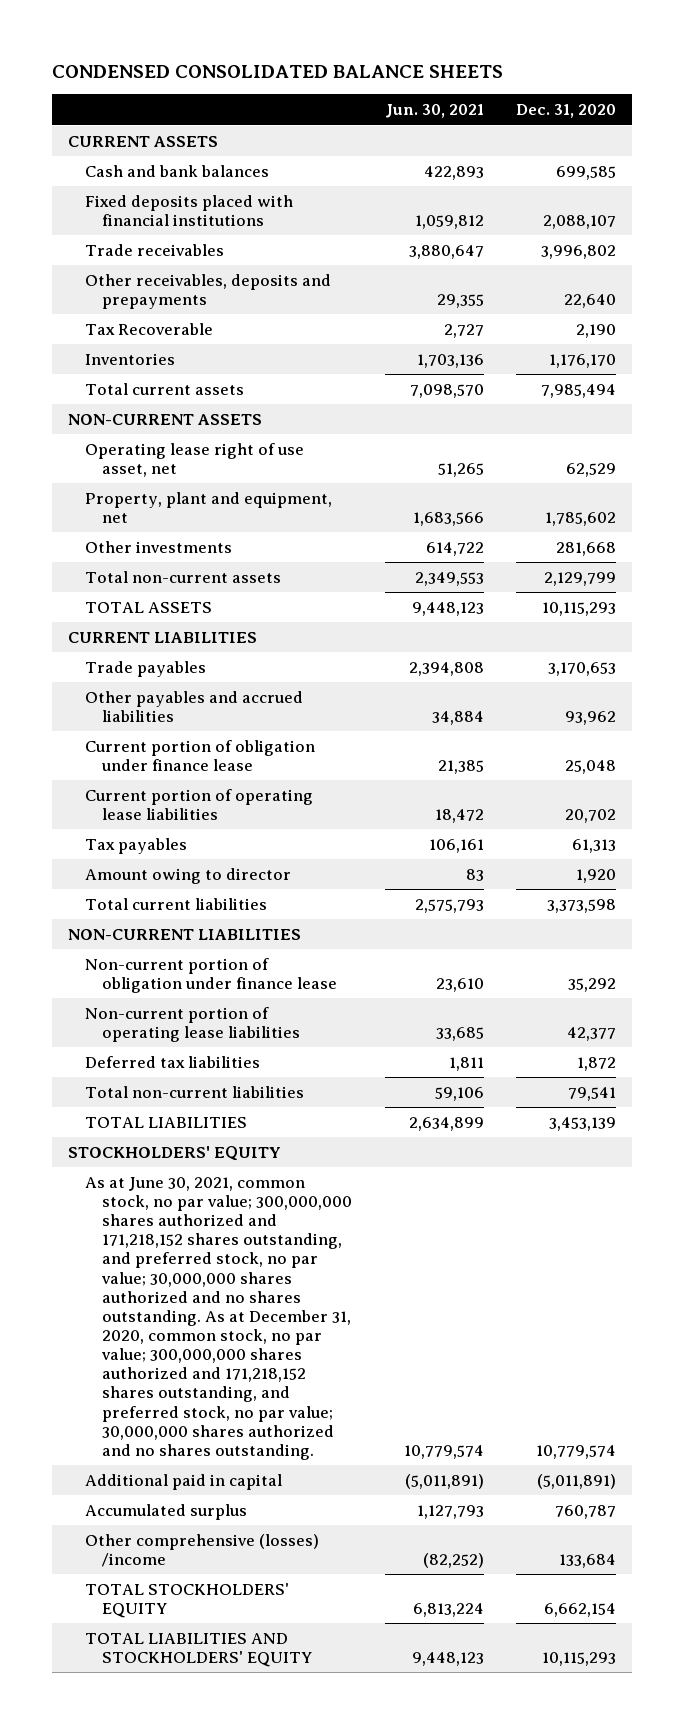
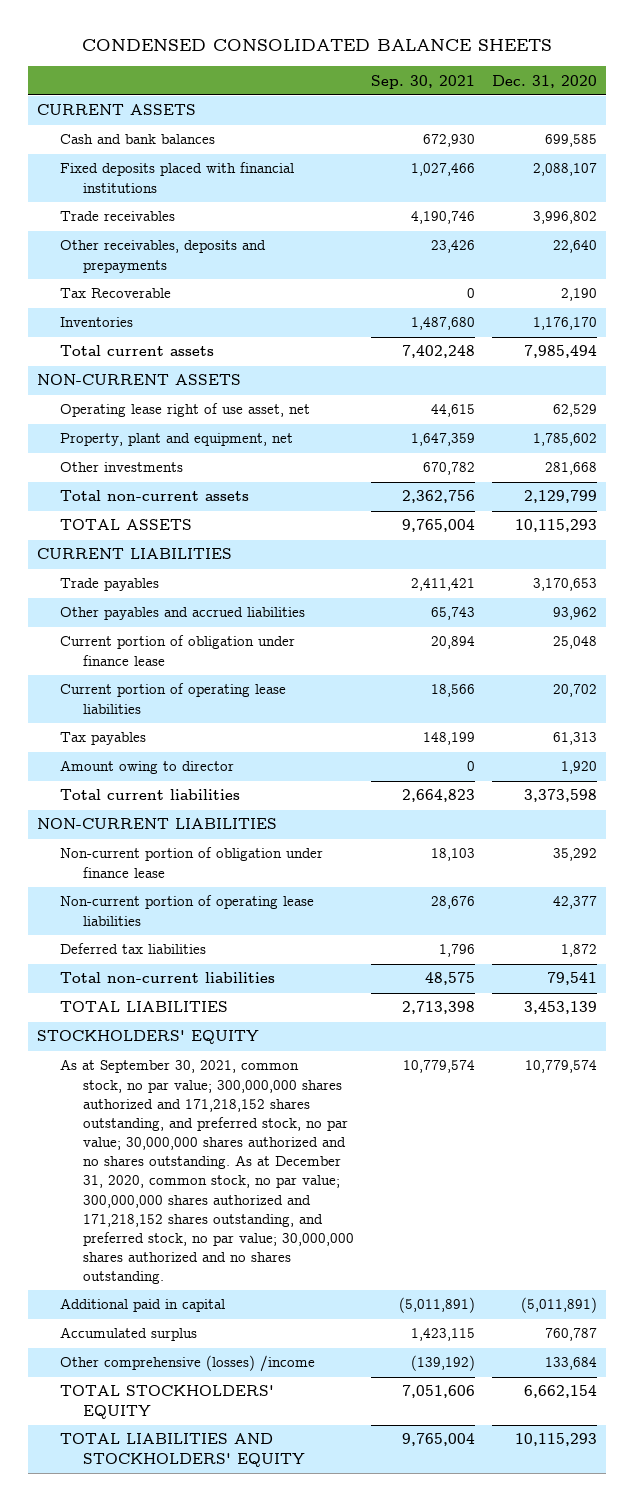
[384,104,484,119] Jun. 30, 2021 -> none
none -> [371,74,476,89] Sep. 30, 2021
[85,1176,353,1460] As at June 30, 2021, common stock, no par value; 300,000,000 shares authorized and 171,218,152 shares outstanding, and preferred stock, no par value; 30,000,000 shares authorized and no shares outstanding. As at December 31, 2020, common stock, no par value; 300,000,000 shares authorized and 171,218,152 shares outstanding, and preferred stock, no par value; 30,000,000 shares authorized and no shares outstanding. -> [60,1059,355,1285] As at September 30, 2021, common stock, no par value; 300,000,000 shares authorized and 171,218,152 shares outstanding, and preferred stock, no par value; 30,000,000 shares authorized and no shares outstanding. As at December 31, 2020, common stock, no par value; 300,000,000 shares authorized and 171,218,152 shares outstanding, and preferred stock, no par value; 30,000,000 shares authorized and no shares outstanding.

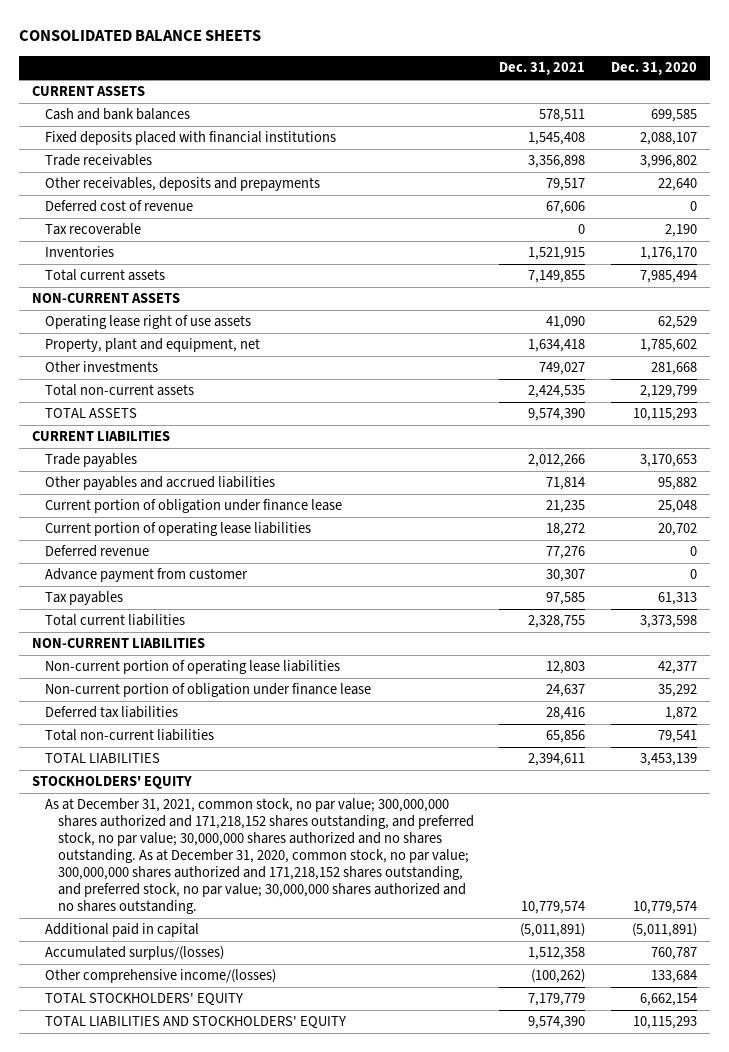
[82,39,553,52] CONDENSED CONSOLIDATED BALANCE SHEETS -> [19,30,262,42] CONSOLIDATED BALANCE SHEETS
[371,74,476,89] Sep. 30, 2021 -> none
none -> [499,62,586,76] Dec. 31, 2021
none -> [44,200,193,213] Deferred cost of revenue
[60,288,172,299] Tax Recoverable -> [44,223,141,236] Tax recoverable
[60,403,311,418] Operating lease right of use asset, net -> [44,315,251,330] Operating lease right of use assets
[553,607,598,621] 93,962 -> [657,477,697,491] 95,882
none -> [44,545,149,558] Deferred revenue
none -> [44,568,248,583] Advance payment from customer
[60,760,235,775] Amount owing to director -> none
[60,847,324,878] Non-current portion of obligation under finance lease -> [44,683,371,698] Non-current portion of obligation under finance lease
[60,1059,355,1285] As at September 30, 2021, common stock, no par value; 300,000,000 shares authorized and 171,218,152 shares outstanding, and preferred stock, no par value; 30,000,000 shares authorized and no shares outstanding. As at December 31, 2020, common stock, no par value; 300,000,000 shares authorized and 171,218,152 shares outstanding, and preferred stock, no par value; 30,000,000 shares authorized and no shares outstanding. -> [44,798,474,915] As at December 31, 2021, common stock, no par value; 300,000,000 shares authorized and 171,218,152 shares outstanding, and preferred stock, no par value; 30,000,000 shares authorized and no shares outstanding. As at December 31, 2020, common stock, no par value; 300,000,000 shares authorized and 171,218,152 shares outstanding, and preferred stock, no par value; 30,000,000 shares authorized and no shares outstanding.
[60,1327,198,1342] Accumulated surplus -> [44,946,224,961] Accumulated surplus/(losses)
[60,1355,316,1373] Other comprehensive (losses) /income -> [44,969,276,984] Other comprehensive income/(losses)

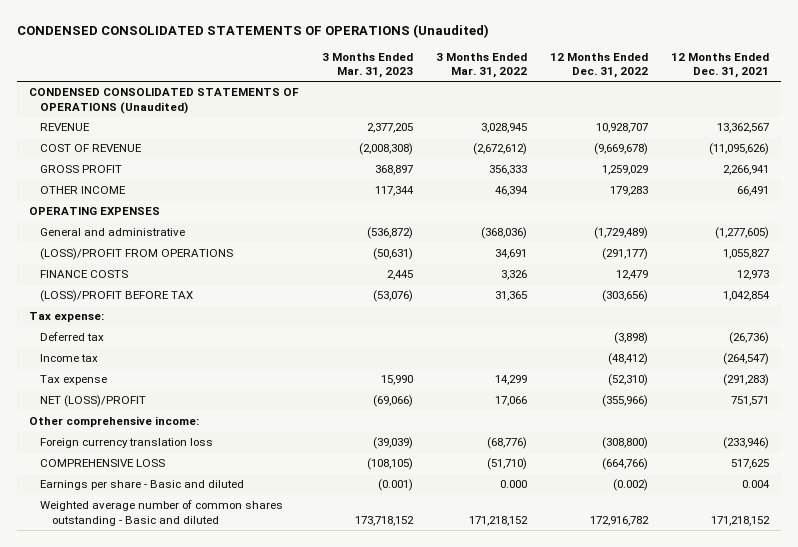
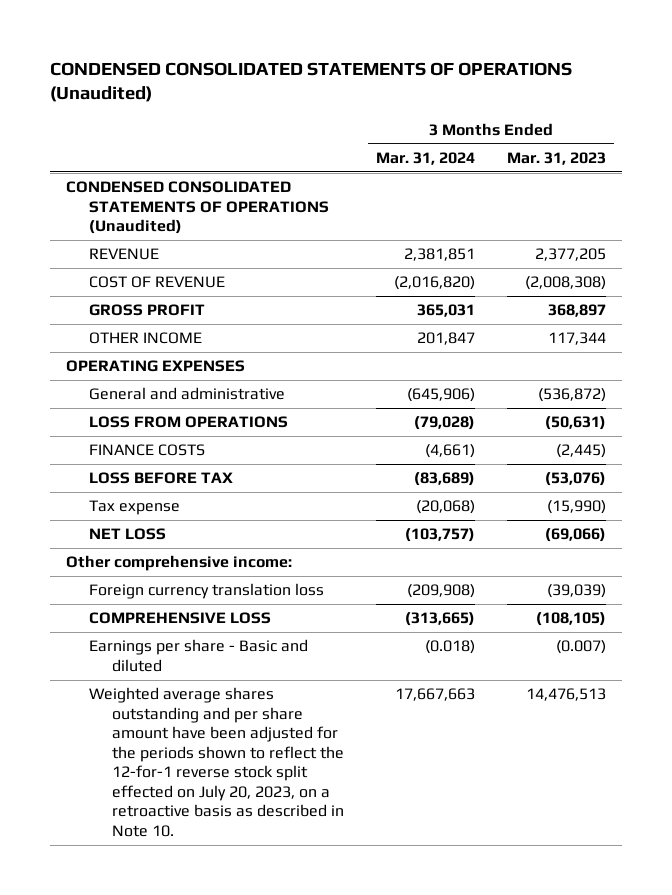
[436,52,528,79] 3 Months Ended Mar. 31, 2022 -> none
[550,52,649,79] 12 Months Ended Dec. 31, 2022 -> none
[671,52,770,79] 12 Months Ended Dec. 31, 2021 -> none
none -> [375,151,475,165] Mar. 31, 2024
[28,312,104,323] Tax expense: -> none
[40,332,105,342] Deferred tax -> none
[40,354,99,363] Income tax -> none
[40,248,234,261] (LOSS)/PROFIT FROM OPERATIONS -> [88,416,288,429] LOSS FROM OPERATIONS
[387,270,414,281] 2,445 -> [556,444,607,459] (2,445)
[40,290,194,303] (LOSS)/PROFIT BEFORE TAX -> [88,472,233,485] LOSS BEFORE TAX
[381,375,414,386] 15,990 -> [547,500,607,515] (15,990)
[40,395,147,408] NET (LOSS)/PROFIT -> [88,528,166,541] NET LOSS
[40,500,284,526] Weighted average number of common shares outstanding - Basic and diluted -> none
[378,479,414,492] (0.001) -> [556,640,607,655] (0.007)
none -> [88,687,344,837] Weighted average shares outstanding and per share amount have been adjusted for the periods shown to reflect the 12-for-1 reverse stock split effected on July 20, 2023, on a retroactive basis as described in Note 10.

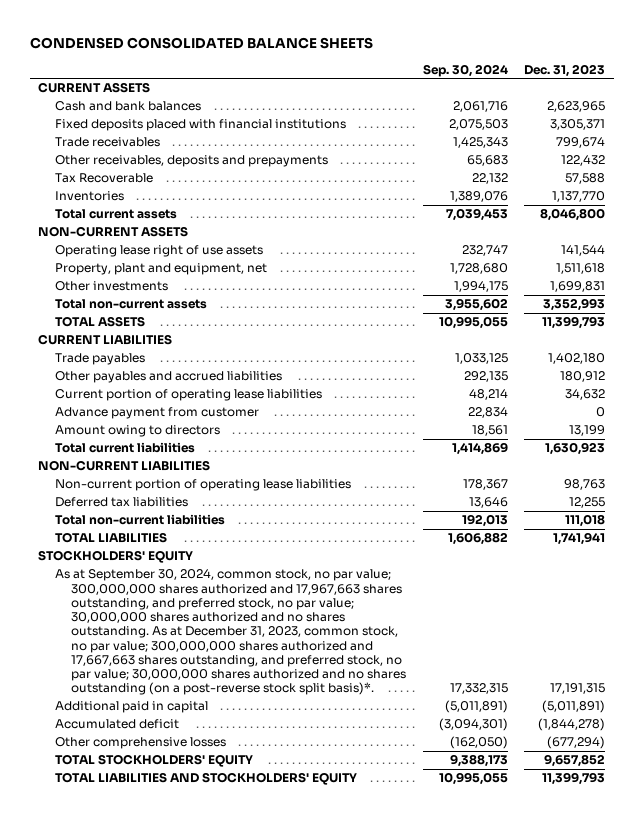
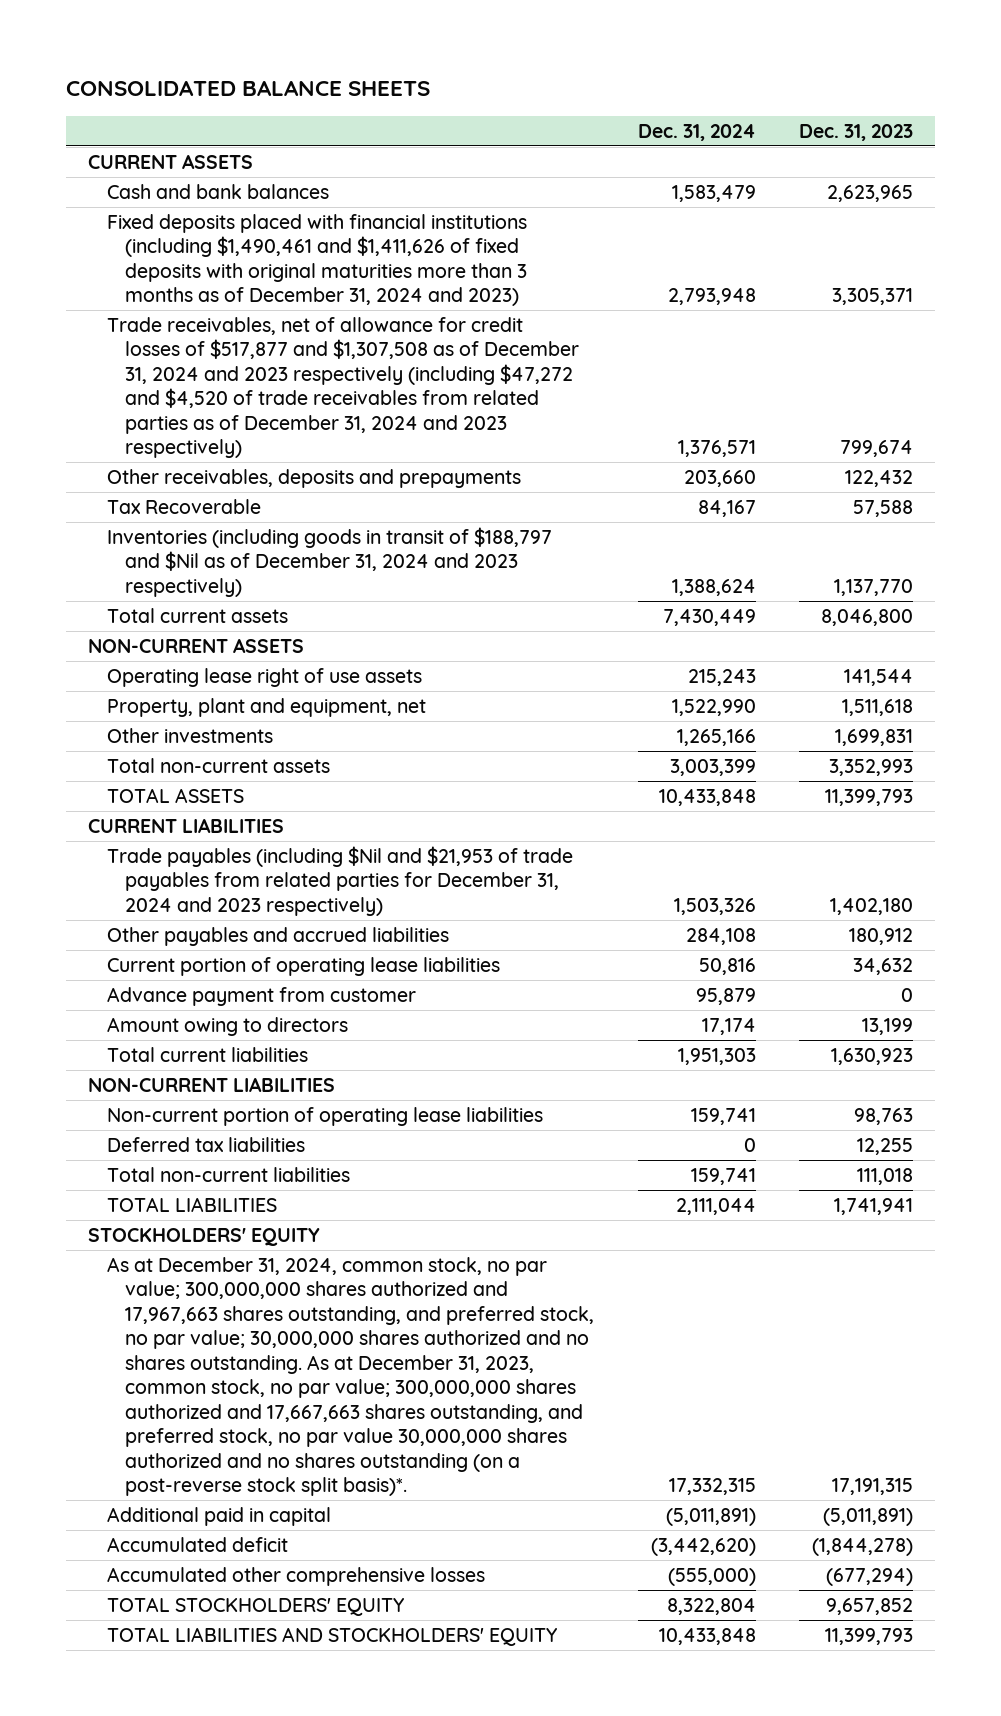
[29,37,373,50] CONDENSED CONSOLIDATED BALANCE SHEETS -> [66,80,431,97] CONSOLIDATED BALANCE SHEETS
[422,63,508,77] Sep. 30, 2024 -> none
none -> [637,123,756,141] Dec. 31, 2024
[54,119,346,132] Fixed deposits placed with financial institutions -> [106,213,528,307] Fixed deposits placed with financial institutions (including $1,490,461 and $1,411,626 of fixed deposits with original maturities more than 3 months as of December 31, 2024 and 2023)
[54,137,160,148] Trade receivables -> [106,316,580,459] Trade receivables, net of allowance for credit losses of $517,877 and $1,307,508 as of December 31, 2024 and 2023 respectively (including $47,272 and $4,520 of trade receivables from related parties as of December 31, 2024 and 2023 respectively)
[54,191,124,202] Inventories -> [106,526,552,597] Inventories (including goods in transit of $188,797 and $Nil as of December 31, 2024 and 2023 respectively)
[54,353,145,366] Trade payables -> [106,845,573,916] Trade payables (including $Nil and $21,953 of trade payables from related parties for December 31, 2024 and 2023 respectively)
[54,569,407,696] As at September 30, 2024, common stock, no par value; 300,000,000 shares authorized and 17,967,663 shares outstanding, and preferred stock, no par value; 30,000,000 shares authorized and no shares outstanding. As at December 31, 2023, common stock, no par value; 300,000,000 shares authorized and 17,667,663 shares outstanding, and preferred stock, no par value; 30,000,000 shares authorized and no shares outstanding (on a post-reverse stock split basis)*. -> [106,1256,595,1497] As at December 31, 2024, common stock, no par value; 300,000,000 shares authorized and 17,967,663 shares outstanding, and preferred stock, no par value; 30,000,000 shares authorized and no shares outstanding. As at December 31, 2023, common stock, no par value; 300,000,000 shares authorized and 17,667,663 shares outstanding, and preferred stock, no par value 30,000,000 shares authorized and no shares outstanding (on a post-reverse stock split basis)*.
[54,737,226,750] Other comprehensive losses -> [106,1566,485,1586] Accumulated other comprehensive losses

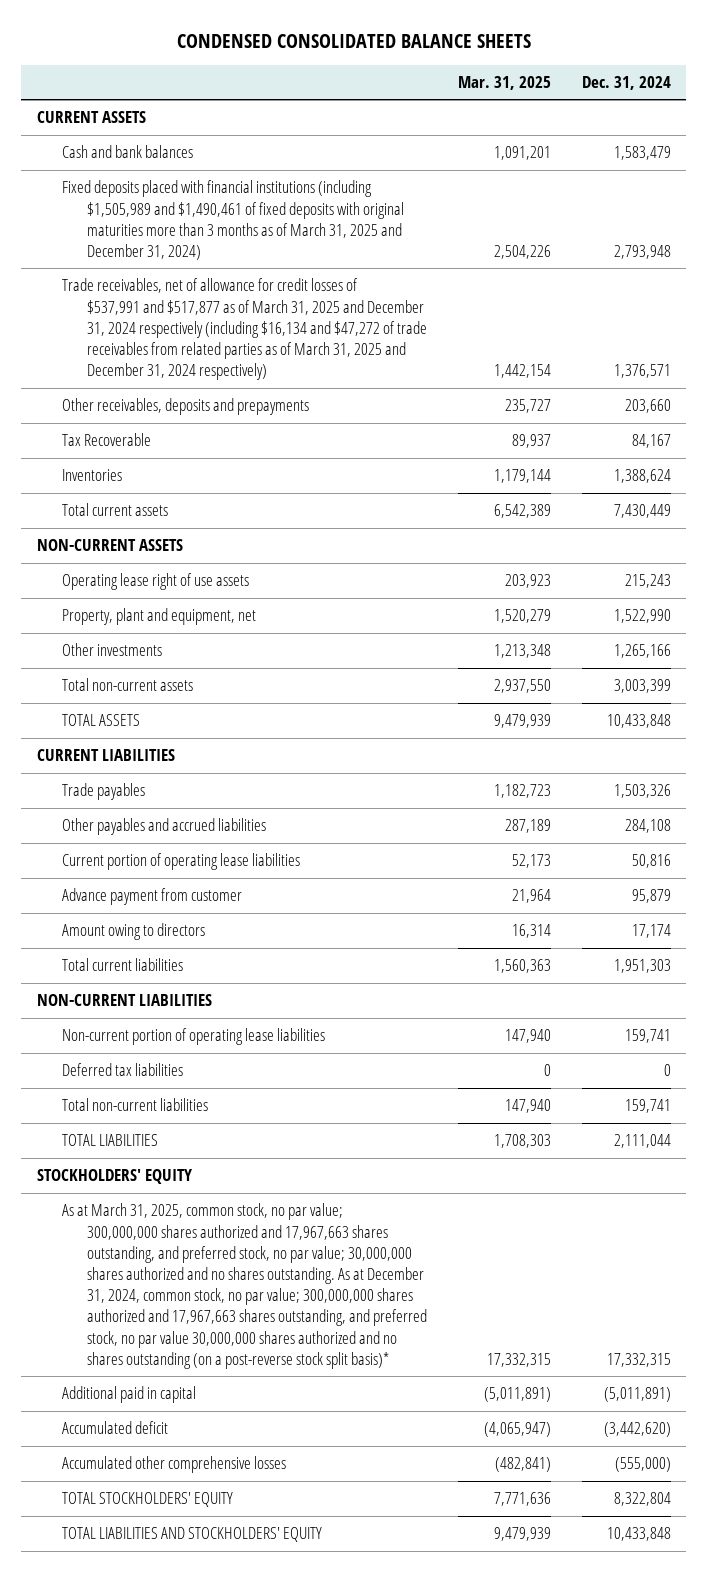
[66,80,431,97] CONSOLIDATED BALANCE SHEETS -> [176,33,531,48] CONDENSED CONSOLIDATED BALANCE SHEETS
[799,123,914,141] Dec. 31, 2023 -> none
none -> [458,75,552,90] Mar. 31, 2025
[106,213,528,307] Fixed deposits placed with financial institutions (including $1,490,461 and $1,411,626 of fixed deposits with original maturities more than 3 months as of December 31, 2024 and 2023) -> [61,180,405,260] Fixed deposits placed with financial institutions (including $1,505,989 and $1,490,461 of fixed deposits with original maturities more than 3 months as of March 31, 2025 and December 31, 2024)
[106,316,580,459] Trade receivables, net of allowance for credit losses of $517,877 and $1,307,508 as of December 31, 2024 and 2023 respectively (including $47,272 and $4,520 of trade receivables from related parties as of December 31, 2024 and 2023 respectively) -> [61,278,428,381] Trade receivables, net of allowance for credit losses of $537,991 and $517,877 as of March 31, 2025 and December 31, 2024 respectively (including $16,134 and $47,272 of trade receivables from related parties as of March 31, 2025 and December 31, 2024 respectively)
[106,526,552,597] Inventories (including goods in transit of $188,797 and $Nil as of December 31, 2024 and 2023 respectively) -> [61,469,122,482] Inventories
[106,845,573,916] Trade payables (including $Nil and $21,953 of trade payables from related parties for December 31, 2024 and 2023 respectively) -> [61,783,145,801] Trade payables
[106,1256,595,1497] As at December 31, 2024, common stock, no par value; 300,000,000 shares authorized and 17,967,663 shares outstanding, and preferred stock, no par value; 30,000,000 shares authorized and no shares outstanding. As at December 31, 2023, common stock, no par value; 300,000,000 shares authorized and 17,667,663 shares outstanding, and preferred stock, no par value 30,000,000 shares authorized and no shares outstanding (on a post-reverse stock split basis)*. -> [61,1203,428,1369] As at March 31, 2025, common stock, no par value; 300,000,000 shares authorized and 17,967,663 shares outstanding, and preferred stock, no par value; 30,000,000 shares authorized and no shares outstanding. As at December 31, 2024, common stock, no par value; 300,000,000 shares authorized and 17,967,663 shares outstanding, and preferred stock, no par value 30,000,000 shares authorized and no shares outstanding (on a post-reverse stock split basis)*

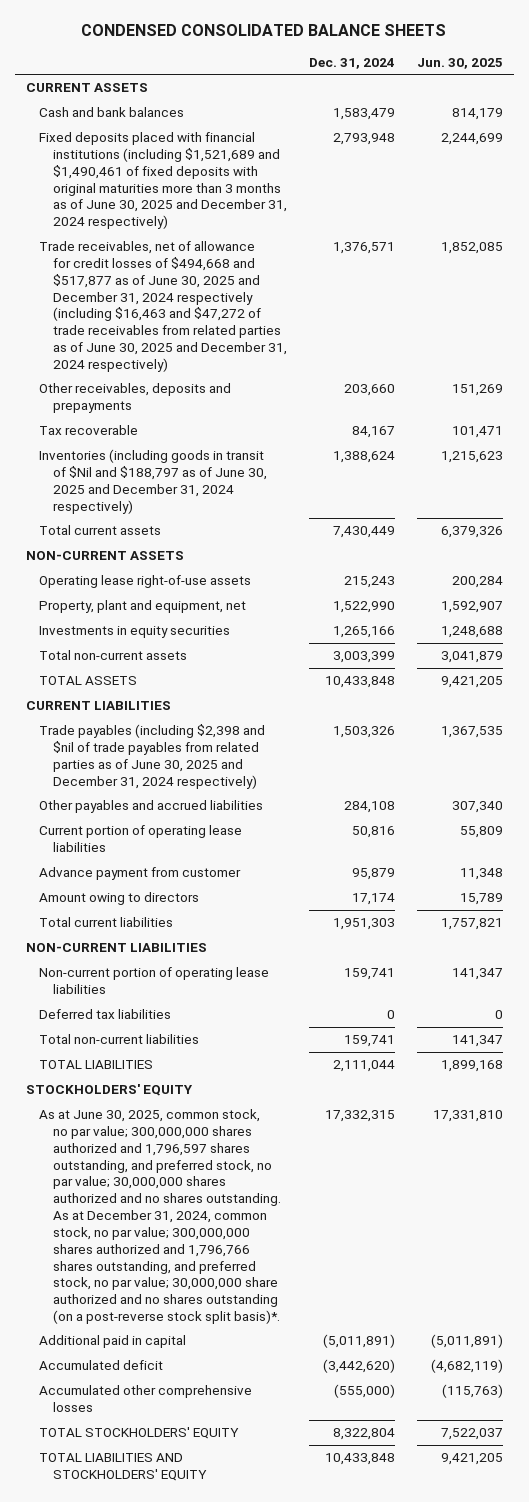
[458,75,552,90] Mar. 31, 2025 -> none
none -> [417,57,504,69] Jun. 30, 2025
[61,180,405,260] Fixed deposits placed with financial institutions (including $1,505,989 and $1,490,461 of fixed deposits with original maturities more than 3 months as of March 31, 2025 and December 31, 2024) -> [39,132,288,230] Fixed deposits placed with financial institutions (including $1,521,689 and $1,490,461 of fixed deposits with original maturities more than 3 months as of June 30, 2025 and December 31, 2024 respectively)
[61,278,428,381] Trade receivables, net of allowance for credit losses of $537,991 and $517,877 as of March 31, 2025 and December 31, 2024 respectively (including $16,134 and $47,272 of trade receivables from related parties as of March 31, 2025 and December 31, 2024 respectively) -> [39,241,288,372] Trade receivables, net of allowance for credit losses of $494,668 and $517,877 as of June 30, 2025 and December 31, 2024 respectively (including $16,463 and $47,272 of trade receivables from related parties as of June 30, 2025 and December 31, 2024 respectively)
[61,433,151,447] Tax Recoverable -> [39,425,139,436] Tax recoverable
[61,469,122,482] Inventories -> [39,449,268,514] Inventories (including goods in transit of $Nil and $188,797 as of June 30, 2025 and December 31, 2024 respectively)
[61,573,249,591] Operating lease right of use assets -> [39,575,252,589] Operating lease right-of-use assets
[61,643,162,657] Other investments -> [39,626,231,639] Investments in equity securities
[61,783,145,801] Trade payables -> [39,724,266,789] Trade payables (including $2,398 and $nil of trade payables from related parties as of June 30, 2025 and December 31, 2024 respectively)
[61,1203,428,1369] As at March 31, 2025, common stock, no par value; 300,000,000 shares authorized and 17,967,663 shares outstanding, and preferred stock, no par value; 30,000,000 shares authorized and no shares outstanding. As at December 31, 2024, common stock, no par value; 300,000,000 shares authorized and 17,967,663 shares outstanding, and preferred stock, no par value 30,000,000 shares authorized and no shares outstanding (on a post-reverse stock split basis)* -> [39,1109,282,1324] As at June 30, 2025, common stock, no par value; 300,000,000 shares authorized and 1,796,597 shares outstanding, and preferred stock, no par value; 30,000,000 shares authorized and no shares outstanding. As at December 31, 2024, common stock, no par value; 300,000,000 shares authorized and 1,796,766 shares outstanding, and preferred stock, no par value; 30,000,000 share authorized and no shares outstanding (on a post-reverse stock split basis)*.

